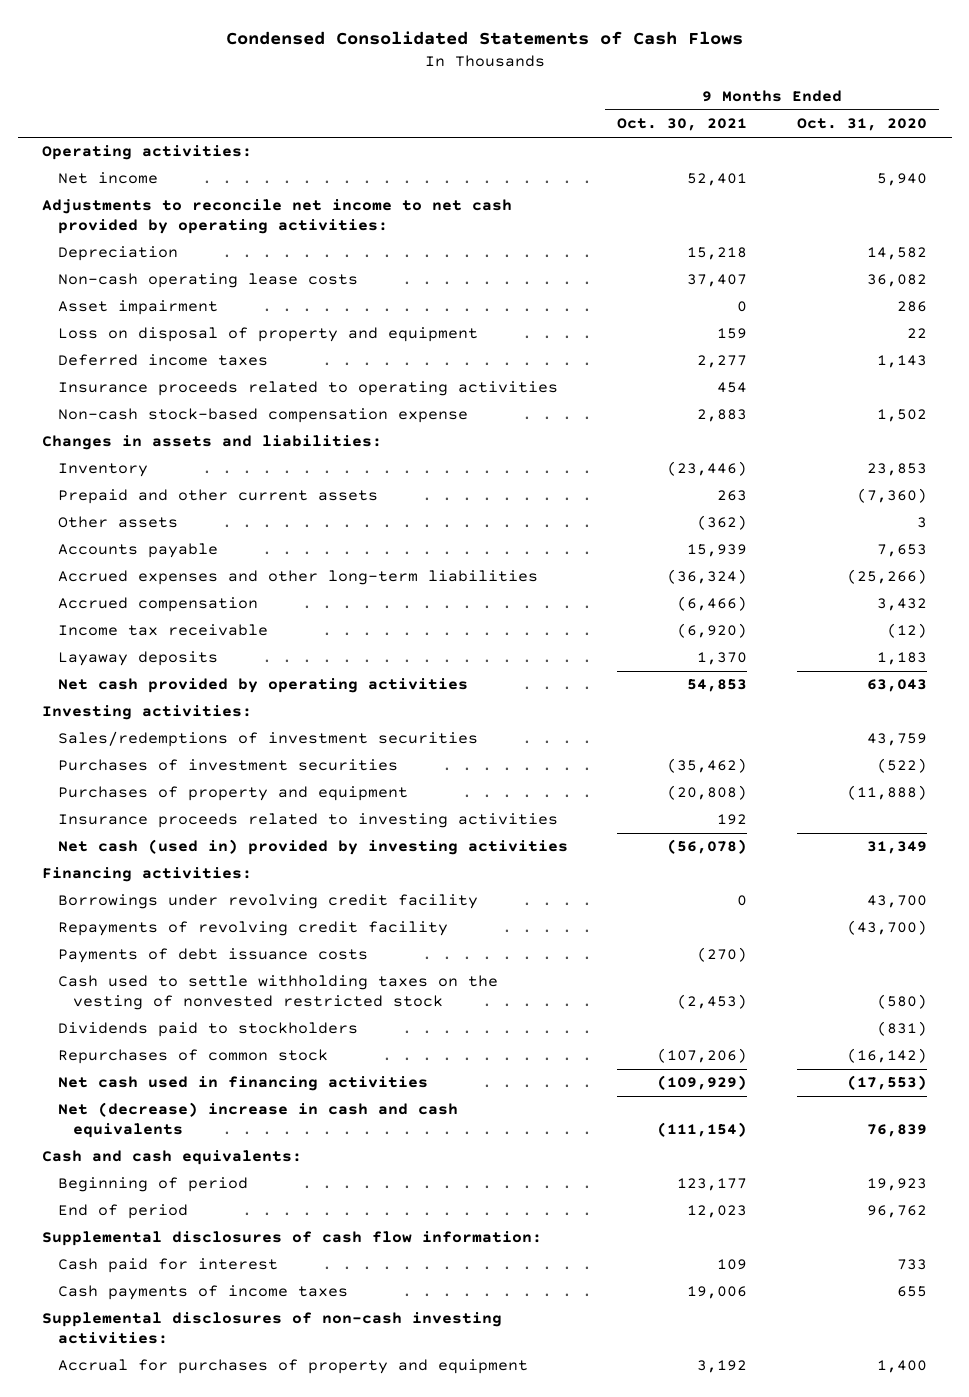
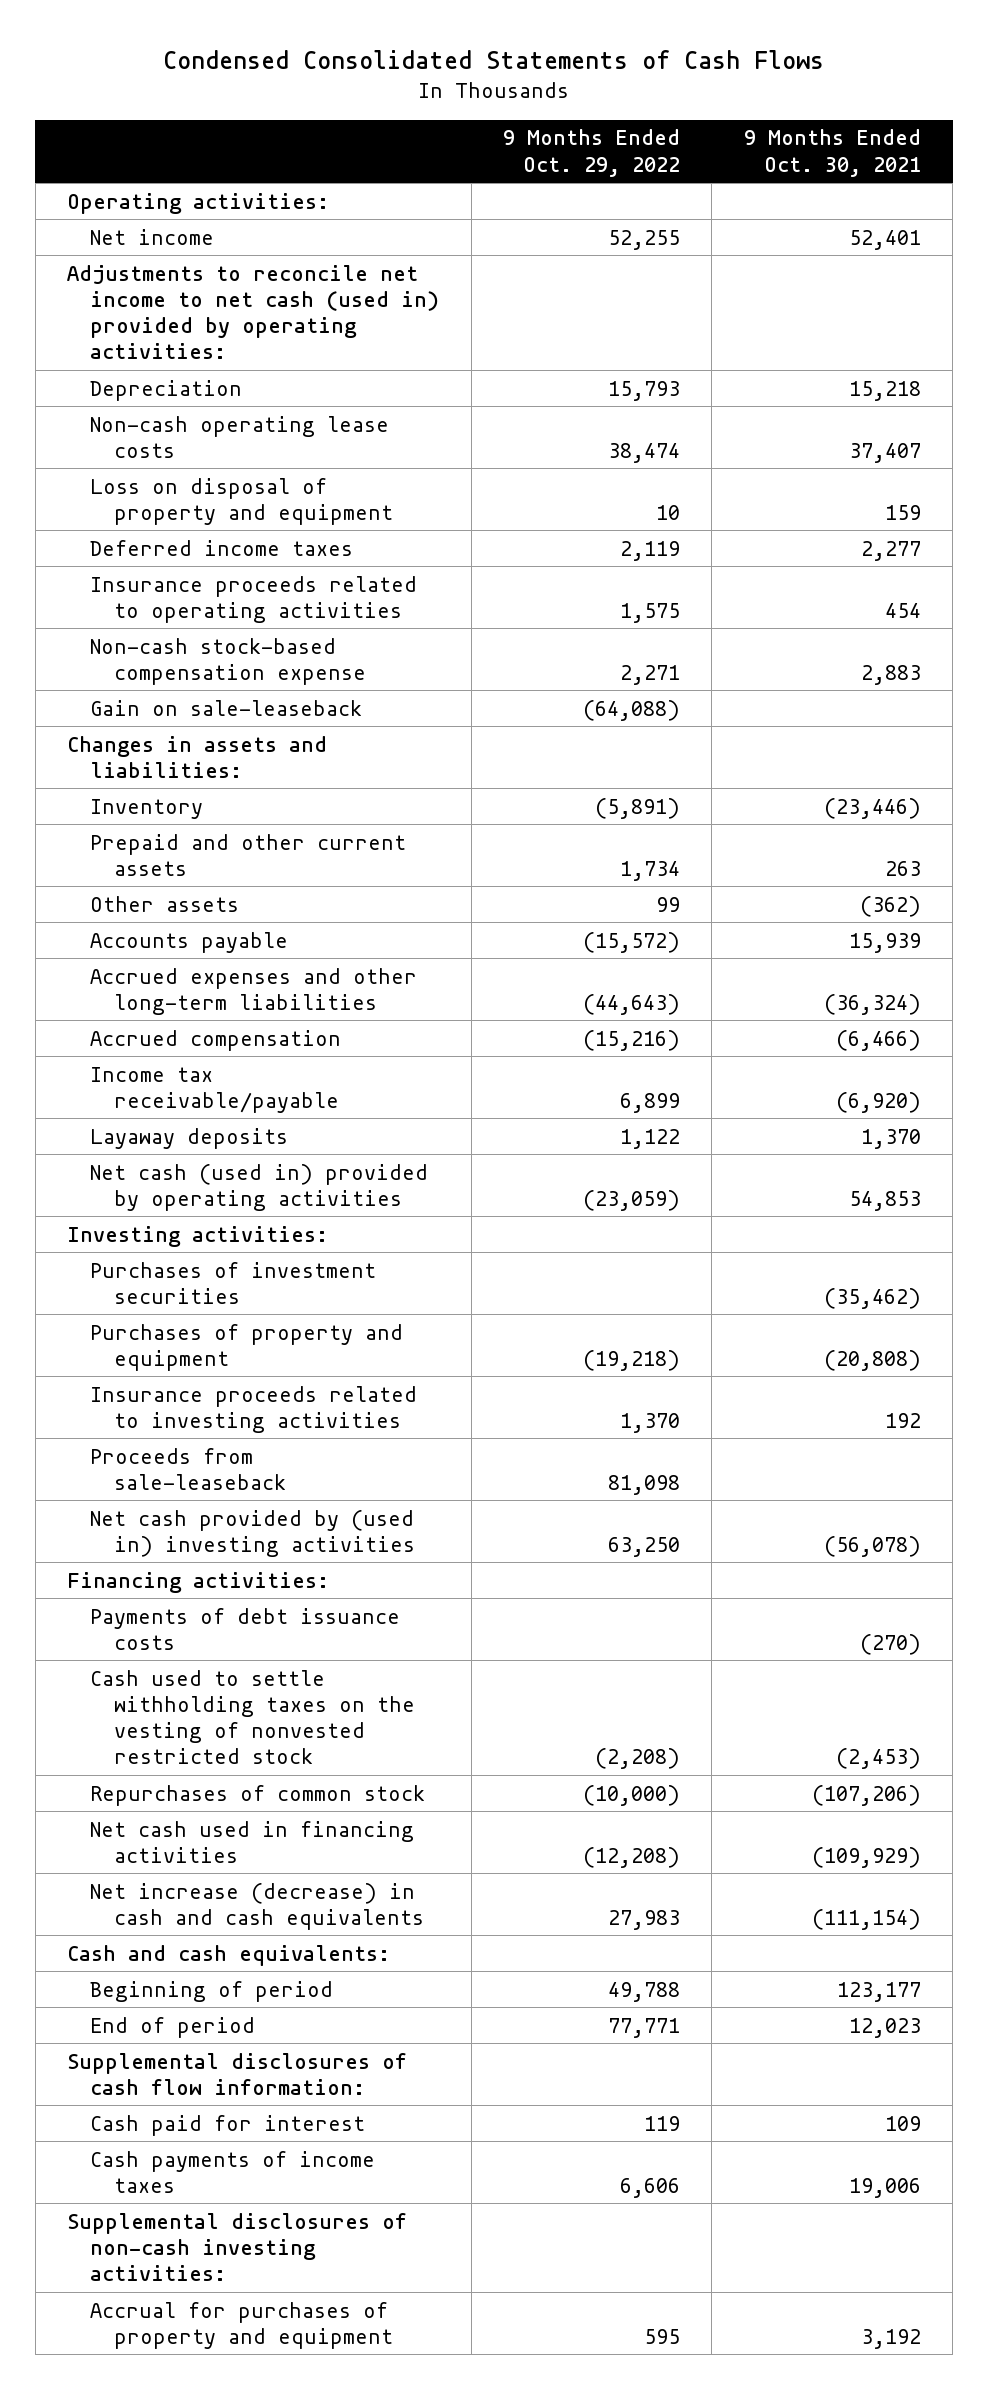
[796,118,927,132] Oct. 31, 2020 -> none
none -> [503,129,681,177] 9 Months Ended Oct. 29, 2022
[42,199,513,235] Adjustments to reconcile net income to net cash provided by operating activities: -> [67,264,440,360] Adjustments to reconcile net income to net cash (used in) provided by operating activities:
[57,300,218,316] Asset impairment -> none
none -> [90,699,363,716] Gain on sale-leaseback
[57,624,268,637] Income tax receivable -> [90,1066,339,1113] Income tax receivable/payable
[57,678,468,694] Net cash provided by operating activities -> [90,1163,429,1211] Net cash (used in) provided by operating activities
[57,731,478,748] Sales/redemptions of investment securities -> none
none -> [90,1447,286,1490] Proceeds from sale-leaseback
[57,839,568,856] Net cash (used in) provided by investing activities -> [90,1509,415,1557] Net cash provided by (used in) investing activities
[57,894,478,910] Borrowings under revolving credit facility -> none
[57,921,448,937] Repayments of revolving credit facility -> none
[57,1022,358,1038] Dividends paid to stockholders -> none
[57,1102,458,1139] Net (decrease) increase in cash and cash equivalents -> [90,1882,424,1930] Net increase (decrease) in cash and cash equivalents

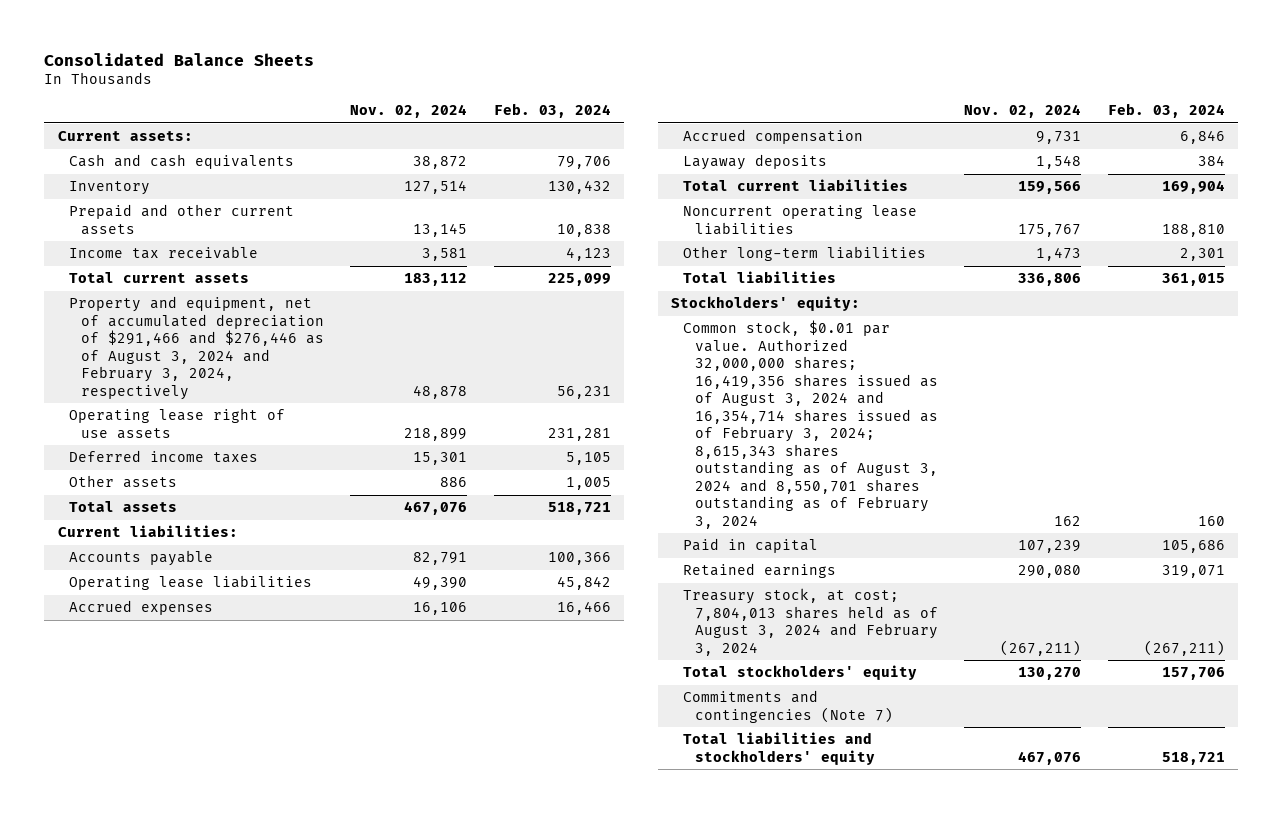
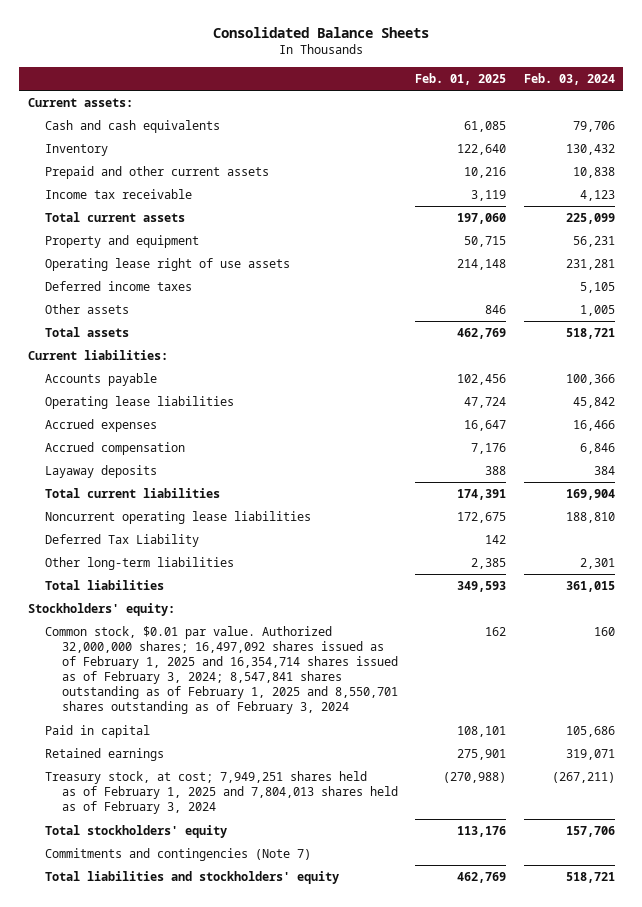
[350,104,468,119] Nov. 02, 2024 -> none
none -> [415,72,507,85] Feb. 01, 2025
[69,296,325,400] Property and equipment, net of accumulated depreciation of $291,466 and $276,446 as of August 3, 2024 and February 3, 2024, respectively -> [44,235,199,249] Property and equipment
none -> [44,534,199,548] Deferred Tax Liability
[683,320,938,529] Common stock, $0.01 par value. Authorized 32,000,000 shares; 16,419,356 shares issued as of August 3, 2024 and 16,354,714 shares issued as of February 3, 2024; 8,615,343 shares outstanding as of August 3, 2024 and 8,550,701 shares outstanding as of February 3, 2024 -> [44,626,398,715] Common stock, $0.01 par value. Authorized 32,000,000 shares; 16,497,092 shares issued as of February 1, 2025 and 16,354,714 shares issued as of February 3, 2024; 8,547,841 shares outstanding as of February 1, 2025 and 8,550,701 shares outstanding as of February 3, 2024
[683,588,938,656] Treasury stock, at cost; 7,804,013 shares held as of August 3, 2024 and February 3, 2024 -> [44,771,398,815] Treasury stock, at cost; 7,949,251 shares held as of February 1, 2025 and 7,804,013 shares held as of February 3, 2024

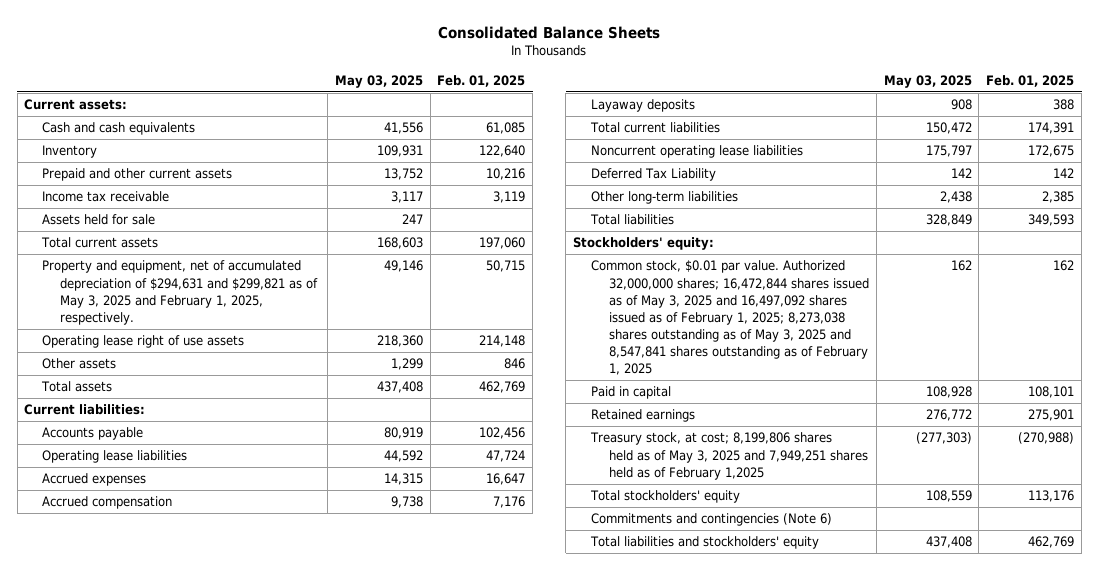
[523,72,615,85] Feb. 03, 2024 -> none
none -> [334,75,423,89] May 03, 2025
none -> [42,214,156,226] Assets held for sale
[44,235,199,249] Property and equipment -> [42,260,319,325] Property and equipment, net of accumulated depreciation of $294,631 and $299,821 as of May 3, 2025 and February 1, 2025, respectively.
[44,281,192,292] Deferred income taxes -> none
[44,626,398,715] Common stock, $0.01 par value. Authorized 32,000,000 shares; 16,497,092 shares issued as of February 1, 2025 and 16,354,714 shares issued as of February 3, 2024; 8,547,841 shares outstanding as of February 1, 2025 and 8,550,701 shares outstanding as of February 3, 2024 -> [591,260,870,376] Common stock, $0.01 par value. Authorized 32,000,000 shares; 16,472,844 shares issued as of May 3, 2025 and 16,497,092 shares issued as of February 1, 2025; 8,273,038 shares outstanding as of May 3, 2025 and 8,547,841 shares outstanding as of February 1, 2025
[44,771,398,815] Treasury stock, at cost; 7,949,251 shares held as of February 1, 2025 and 7,804,013 shares held as of February 3, 2024 -> [590,432,869,480] Treasury stock, at cost; 8,199,806 shares held as of May 3, 2025 and 7,949,251 shares held as of February 1,2025
[44,848,311,862] Commitments and contingencies (Note 7) -> [591,513,833,527] Commitments and contingencies (Note 6)

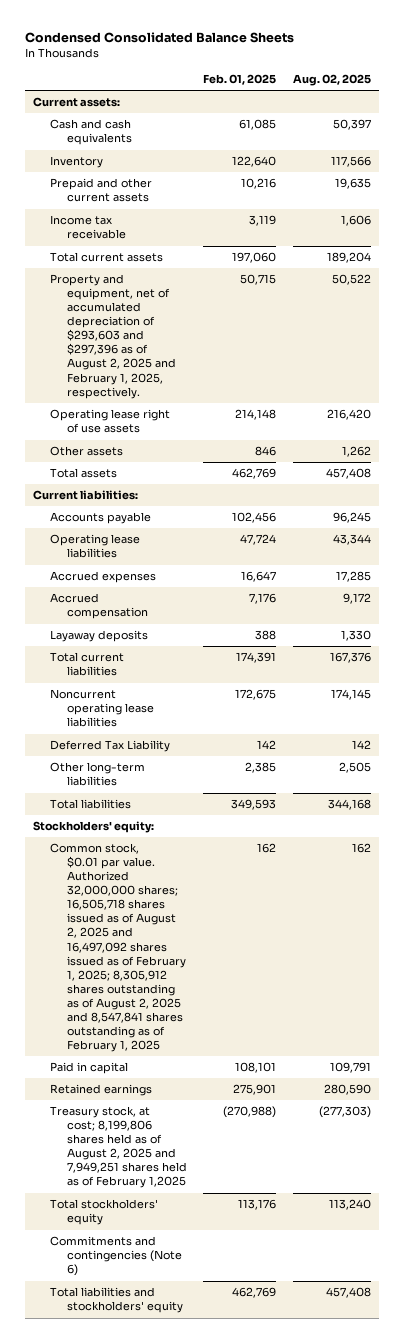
[438,25,661,39] Consolidated Balance Sheets -> [24,31,294,43] Condensed Consolidated Balance Sheets
[334,75,423,89] May 03, 2025 -> none
none -> [293,73,372,86] Aug. 02, 2025
[42,214,156,226] Assets held for sale -> none
[42,260,319,325] Property and equipment, net of accumulated depreciation of $294,631 and $299,821 as of May 3, 2025 and February 1, 2025, respectively. -> [49,274,176,399] Property and equipment, net of accumulated depreciation of $293,603 and $297,396 as of August 2, 2025 and February 1, 2025, respectively.
[591,260,870,376] Common stock, $0.01 par value. Authorized 32,000,000 shares; 16,472,844 shares issued as of May 3, 2025 and 16,497,092 shares issued as of February 1, 2025; 8,273,038 shares outstanding as of May 3, 2025 and 8,547,841 shares outstanding as of February 1, 2025 -> [49,843,186,1052] Common stock, $0.01 par value. Authorized 32,000,000 shares; 16,505,718 shares issued as of August 2, 2025 and 16,497,092 shares issued as of February 1, 2025; 8,305,912 shares outstanding as of August 2, 2025 and 8,547,841 shares outstanding as of February 1, 2025
[590,432,869,480] Treasury stock, at cost; 8,199,806 shares held as of May 3, 2025 and 7,949,251 shares held as of February 1,2025 -> [49,1106,187,1189] Treasury stock, at cost; 8,199,806 shares held as of August 2, 2025 and 7,949,251 shares held as of February 1,2025

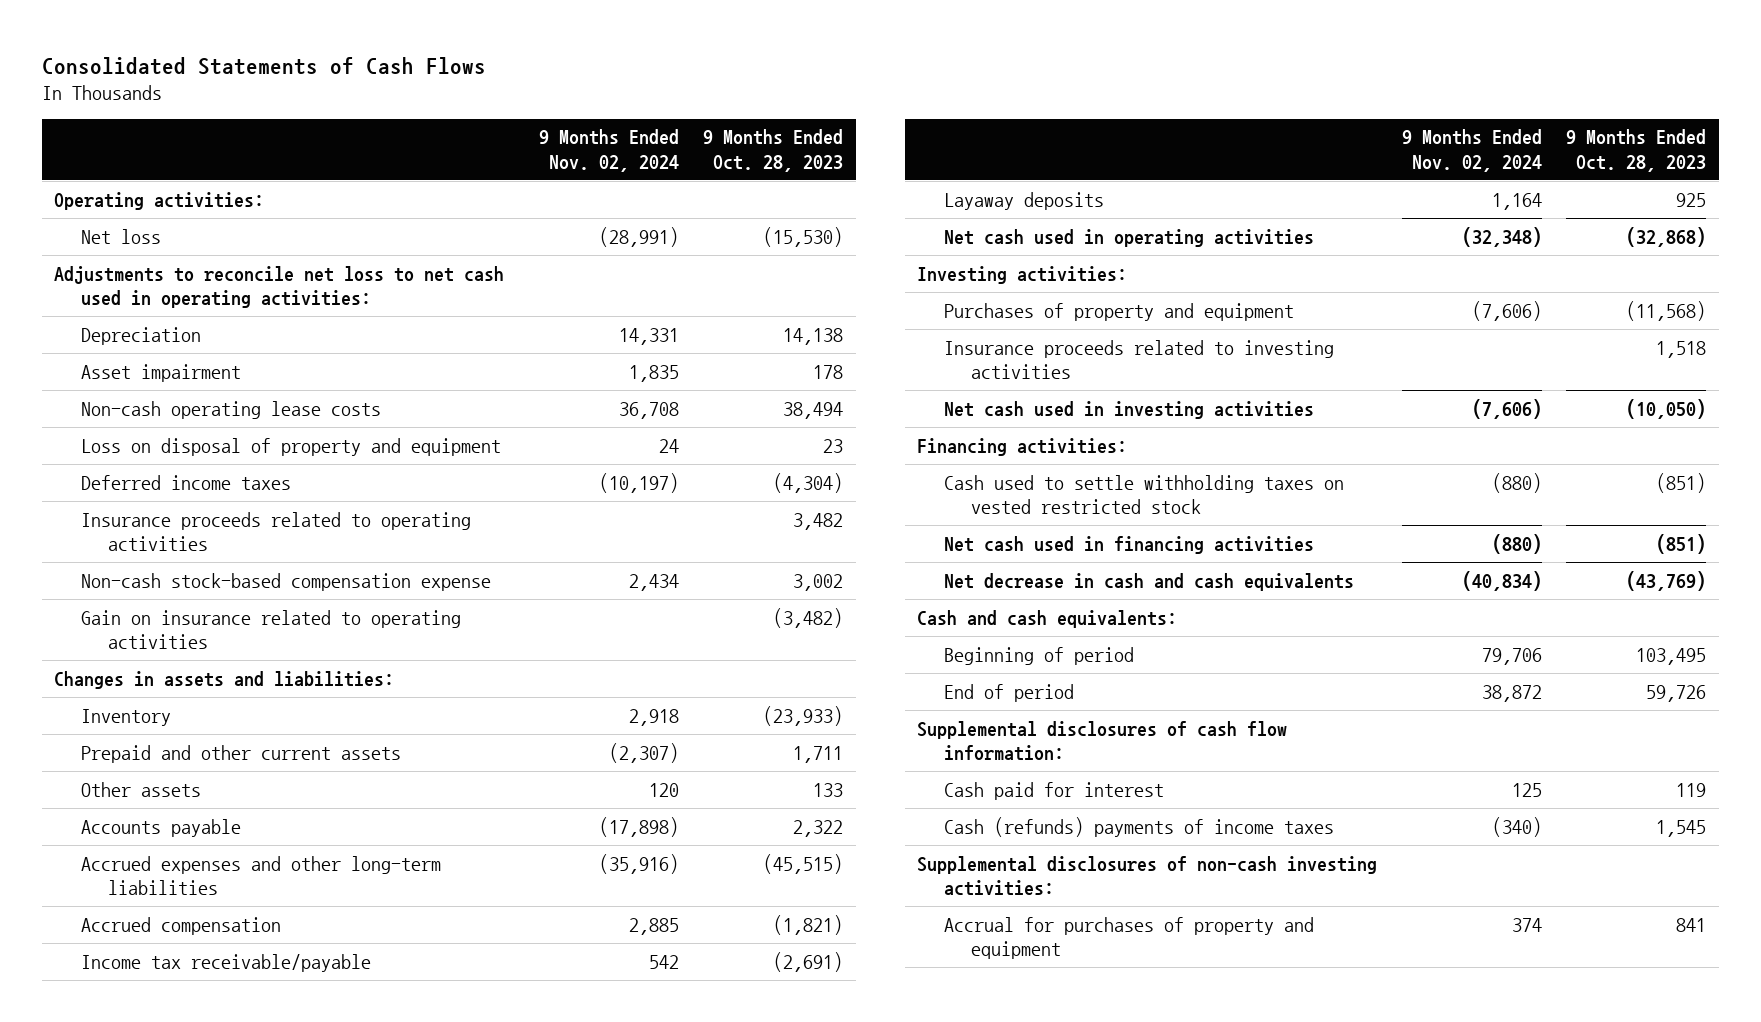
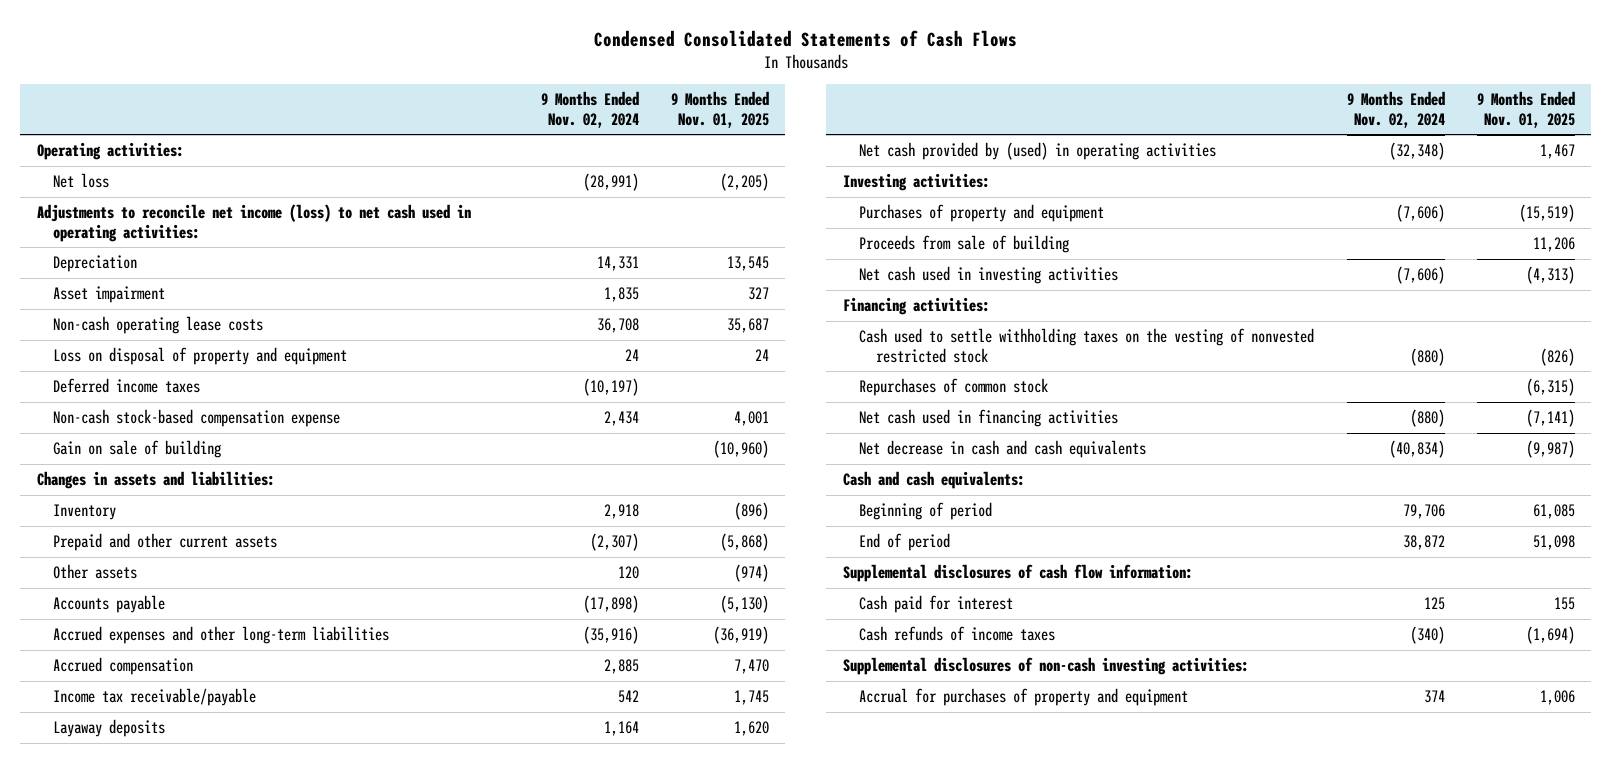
[42,56,487,75] Consolidated Statements of Cash Flows -> [593,29,1017,47] Condensed Consolidated Statements of Cash Flows
[703,129,844,172] 9 Months Ended Oct. 28, 2023 -> none
none -> [671,91,770,128] 9 Months Ended Nov. 01, 2025
[54,265,505,308] Adjustments to reconcile net loss to net cash used in operating activities: -> [36,204,471,242] Adjustments to reconcile net income (loss) to net cash used in operating activities:
[81,511,472,551] Insurance proceeds related to operating activities -> none
[81,609,462,649] Gain on insurance related to operating activities -> none
none -> [53,440,222,459] Gain on sale of building
[943,228,1314,247] Net cash used in operating activities -> [859,142,1217,161] Net cash provided by (used) in operating activities
[943,339,1334,379] Insurance proceeds related to investing activities -> none
none -> [859,235,1070,254] Proceeds from sale of building
[943,474,1344,514] Cash used to settle withholding taxes on vested restricted stock -> [859,328,1315,363] Cash used to settle withholding taxes on the vesting of nonvested restricted stock
none -> [859,378,1049,397] Repurchases of common stock
[943,816,1334,837] Cash (refunds) payments of income taxes -> [859,626,1056,642] Cash refunds of income taxes

